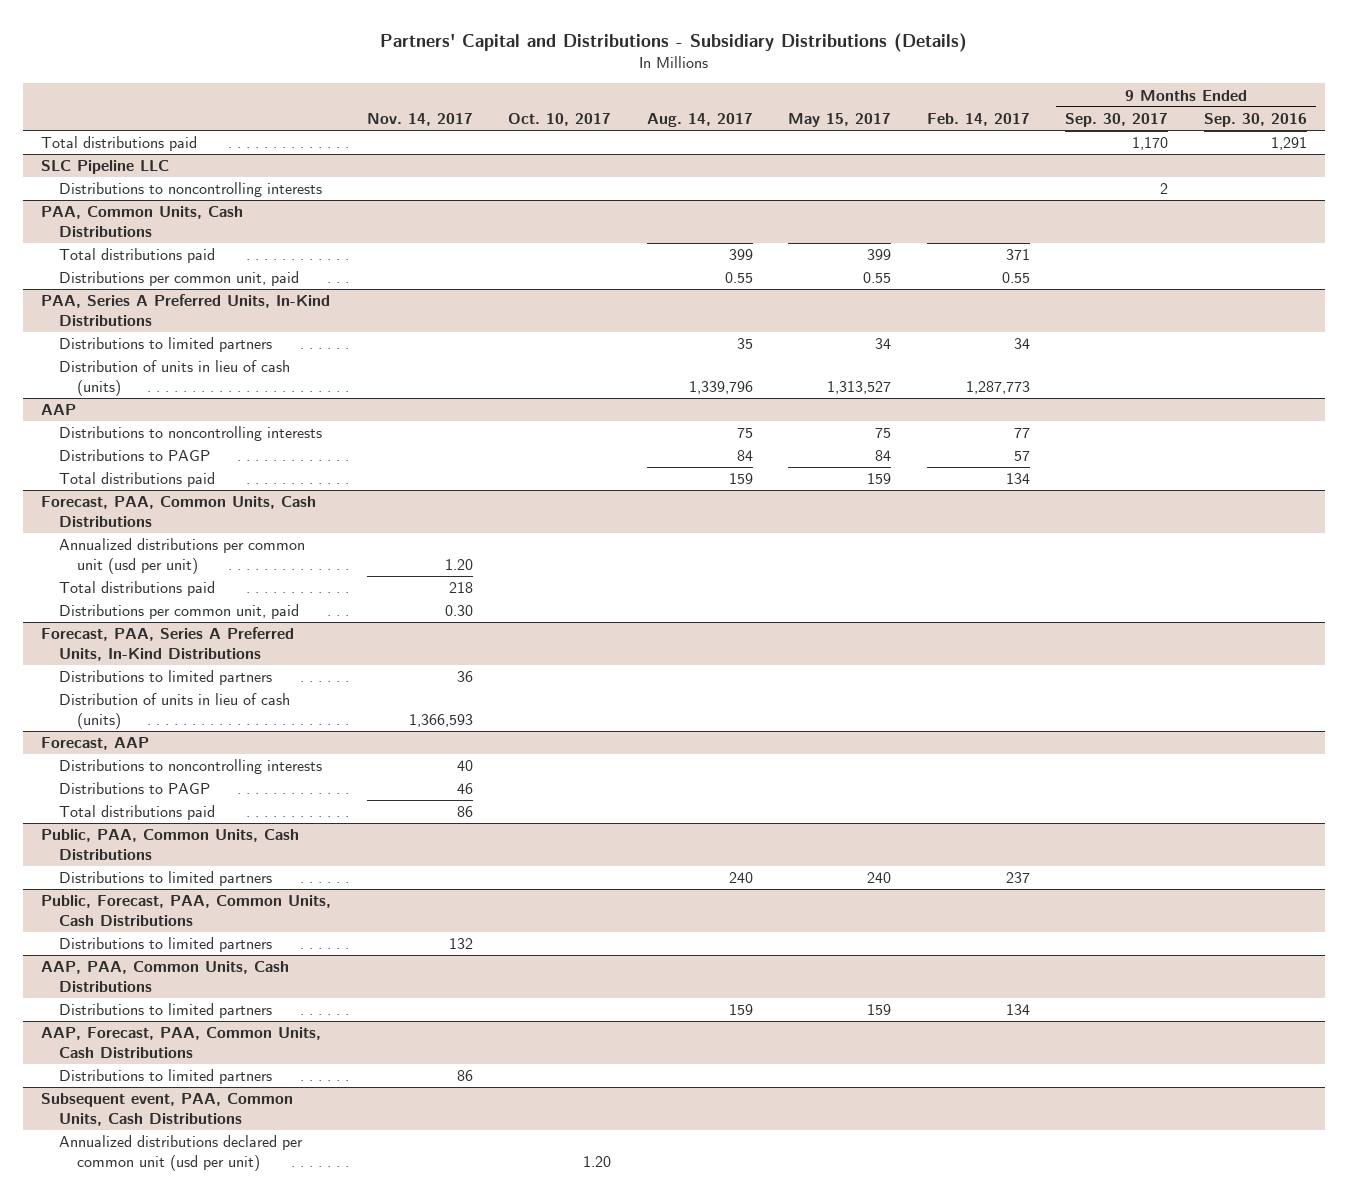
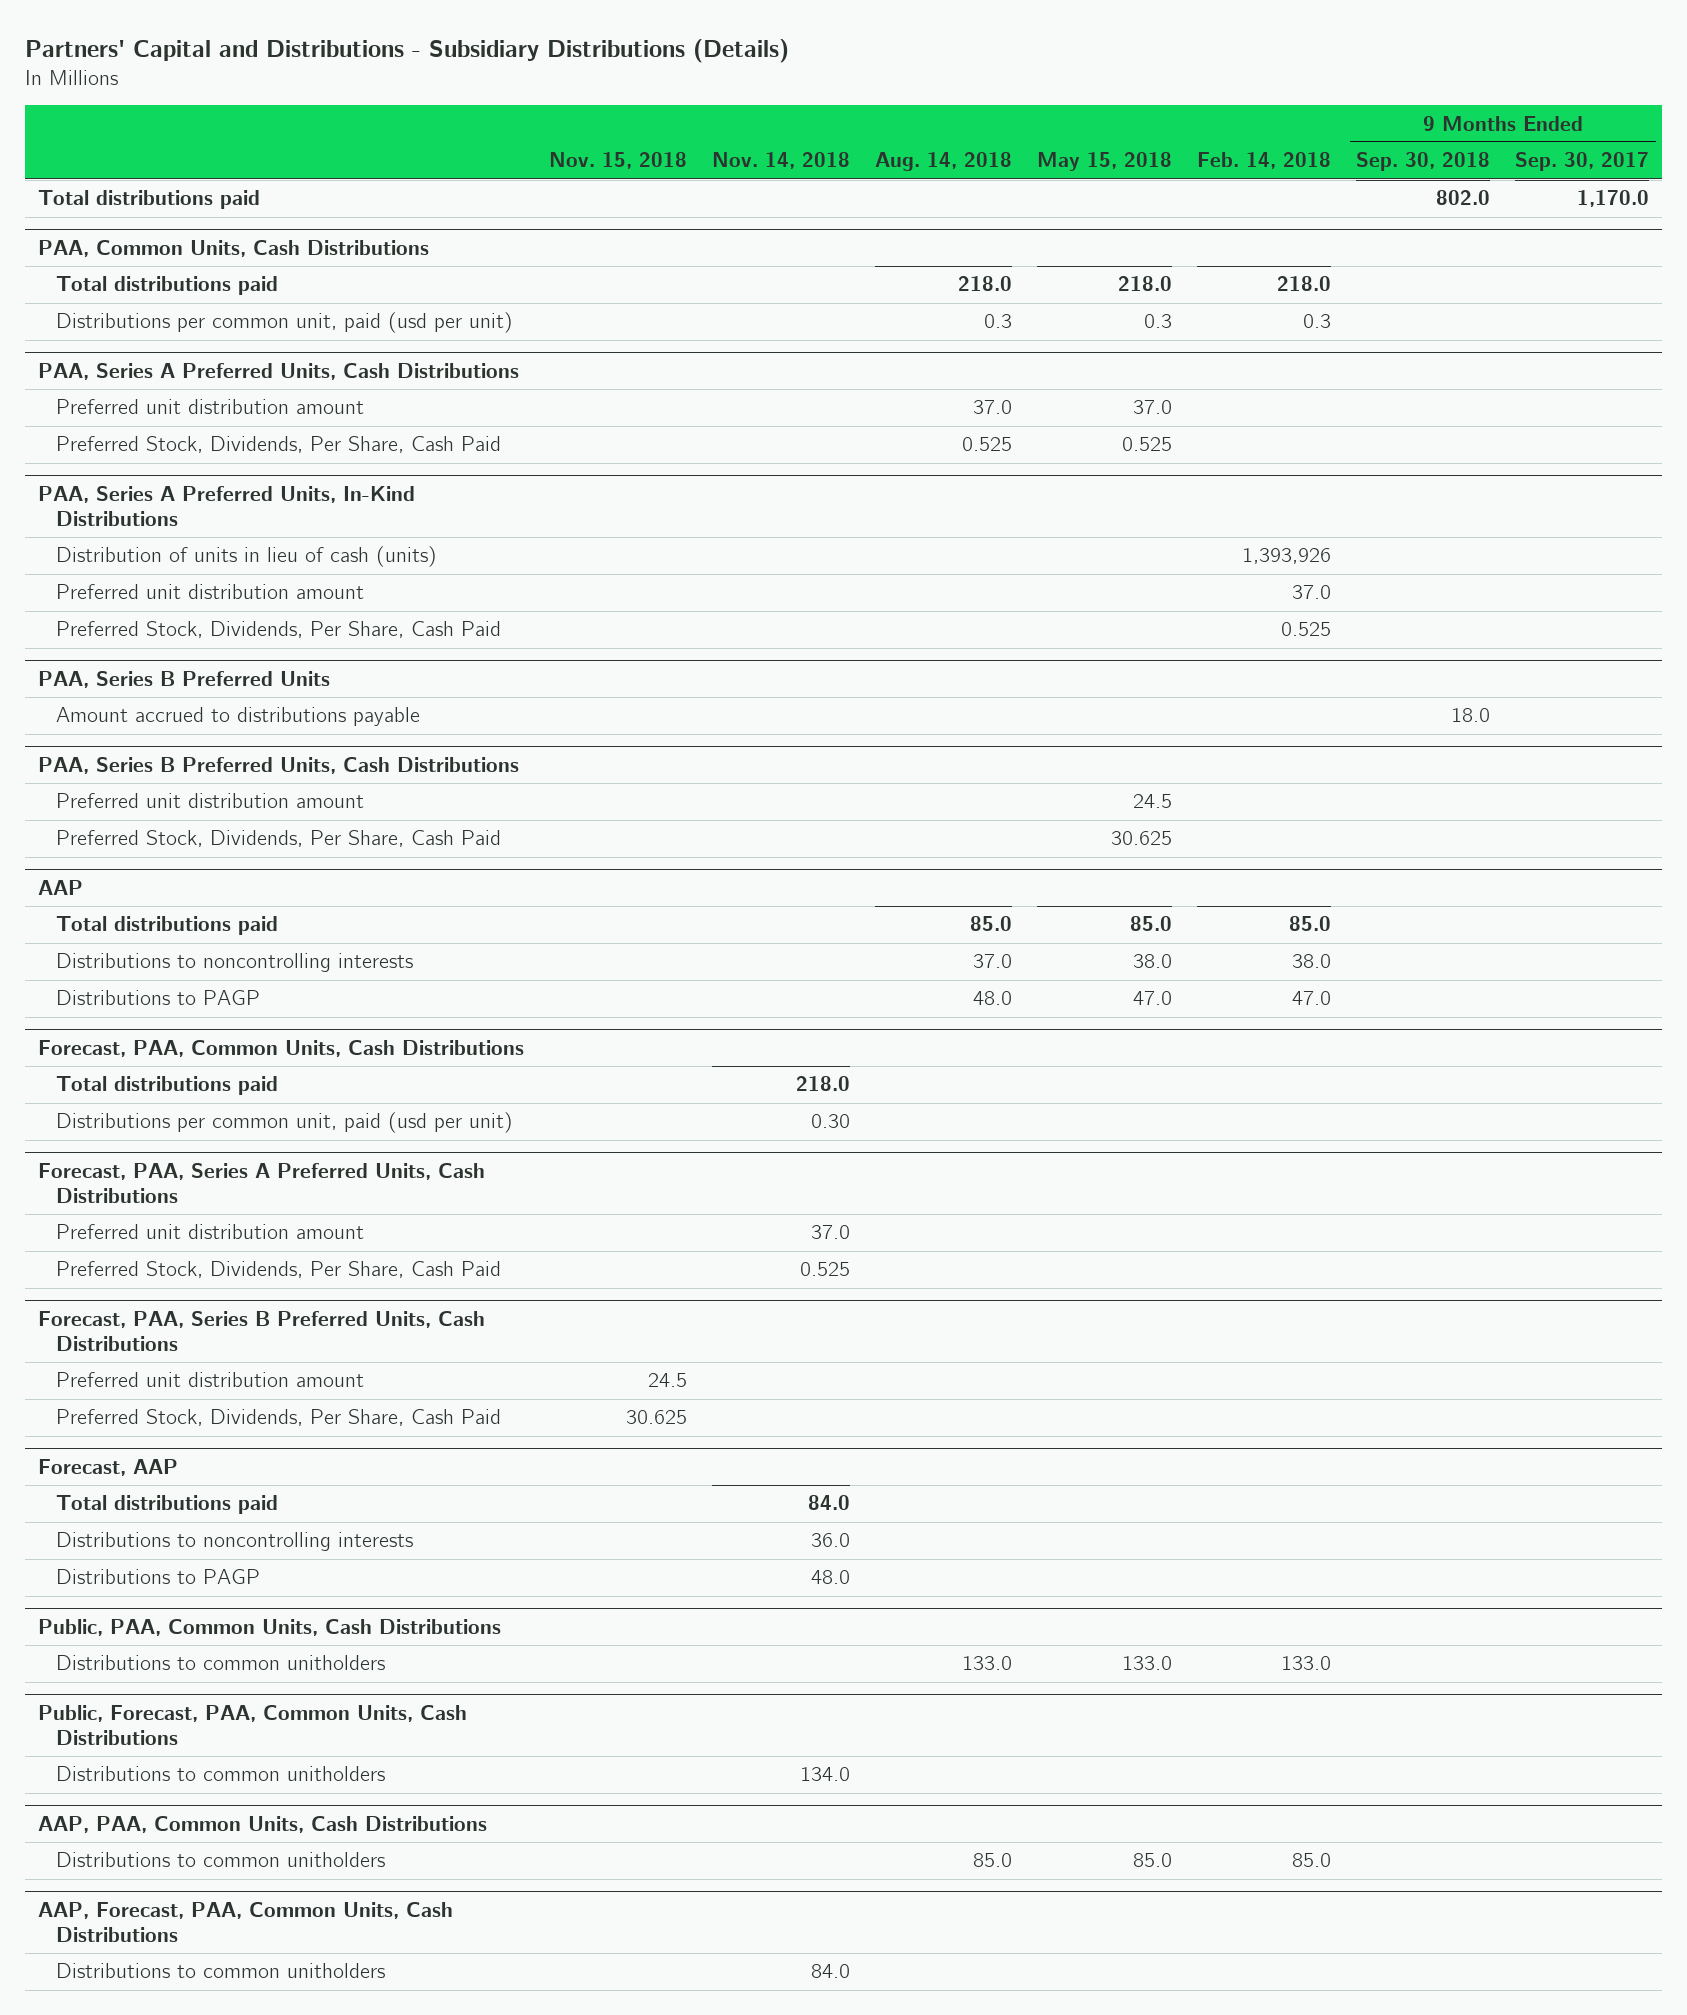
[366,112,473,126] Nov. 14, 2017 -> none
[508,112,612,126] Oct. 10, 2017 -> none
[646,112,753,127] Aug. 14, 2017 -> none
[788,112,892,127] May 15, 2017 -> none
[926,112,1030,126] Feb. 14, 2017 -> none
[1203,112,1307,127] Sep. 30, 2016 -> none
none -> [548,152,687,170] Nov. 15, 2018
none -> [711,152,850,170] Nov. 14, 2018
none -> [874,152,1012,172] Aug. 14, 2018
none -> [1037,152,1173,172] May 15, 2018
none -> [1197,152,1332,170] Feb. 14, 2018
none -> [1356,152,1491,172] Sep. 30, 2018
[41,160,170,175] SLC Pipeline LLC -> none
[58,182,322,198] Distributions to noncontrolling interests -> none
[1132,137,1169,151] 1,170 -> [1577,190,1650,208] 1,170.0
[58,271,299,287] Distributions per common unit, paid -> [55,312,513,334] Distributions per common unit, paid (usd per unit)
none -> [37,363,519,381] PAA, Series A Preferred Units, Cash Distributions
none -> [55,399,364,415] Preferred unit distribution amount
none -> [55,436,501,454] Preferred Stock, Dividends, Per Share, Cash Paid
[58,337,272,353] Distributions to limited partners -> none
none -> [55,584,364,600] Preferred unit distribution amount
none -> [55,621,501,639] Preferred Stock, Dividends, Per Share, Cash Paid
none -> [37,671,330,689] PAA, Series B Preferred Units
none -> [55,707,420,727] Amount accrued to distributions payable
none -> [37,757,519,775] PAA, Series B Preferred Units, Cash Distributions
none -> [55,793,364,809] Preferred unit distribution amount
none -> [55,830,501,848] Preferred Stock, Dividends, Per Share, Cash Paid
[58,472,215,488] Total distributions paid -> [55,916,278,936] Total distributions paid
[58,538,305,574] Annualized distributions per common unit (usd per unit) -> none
[58,670,272,686] Distributions to limited partners -> none
[58,693,290,729] Distribution of units in lieu of cash (units) -> none
[58,604,299,620] Distributions per common unit, paid -> [55,1112,513,1134] Distributions per common unit, paid (usd per unit)
[41,627,295,661] Forecast, PAA, Series A Preferred Units, In-Kind Distributions -> [37,1163,485,1204] Forecast, PAA, Series A Preferred Units, Cash Distributions
none -> [55,1224,364,1240] Preferred unit distribution amount
none -> [55,1261,501,1279] Preferred Stock, Dividends, Per Share, Cash Paid
none -> [37,1311,485,1352] Forecast, PAA, Series B Preferred Units, Cash Distributions
none -> [55,1372,364,1388] Preferred unit distribution amount
none -> [55,1409,501,1427] Preferred Stock, Dividends, Per Share, Cash Paid
[58,805,215,821] Total distributions paid -> [55,1495,278,1515] Total distributions paid
[58,871,272,887] Distributions to limited partners -> [55,1655,385,1671] Distributions to common unitholders
[58,937,272,953] Distributions to limited partners -> [55,1766,385,1782] Distributions to common unitholders
[58,1003,272,1019] Distributions to limited partners -> [55,1852,385,1868] Distributions to common unitholders
[41,1093,294,1126] Subsequent event, PAA, Common Units, Cash Distributions -> none
[58,1135,303,1171] Annualized distributions declared per common unit (usd per unit) -> none
[58,1069,272,1085] Distributions to limited partners -> [55,1963,385,1979] Distributions to common unitholders

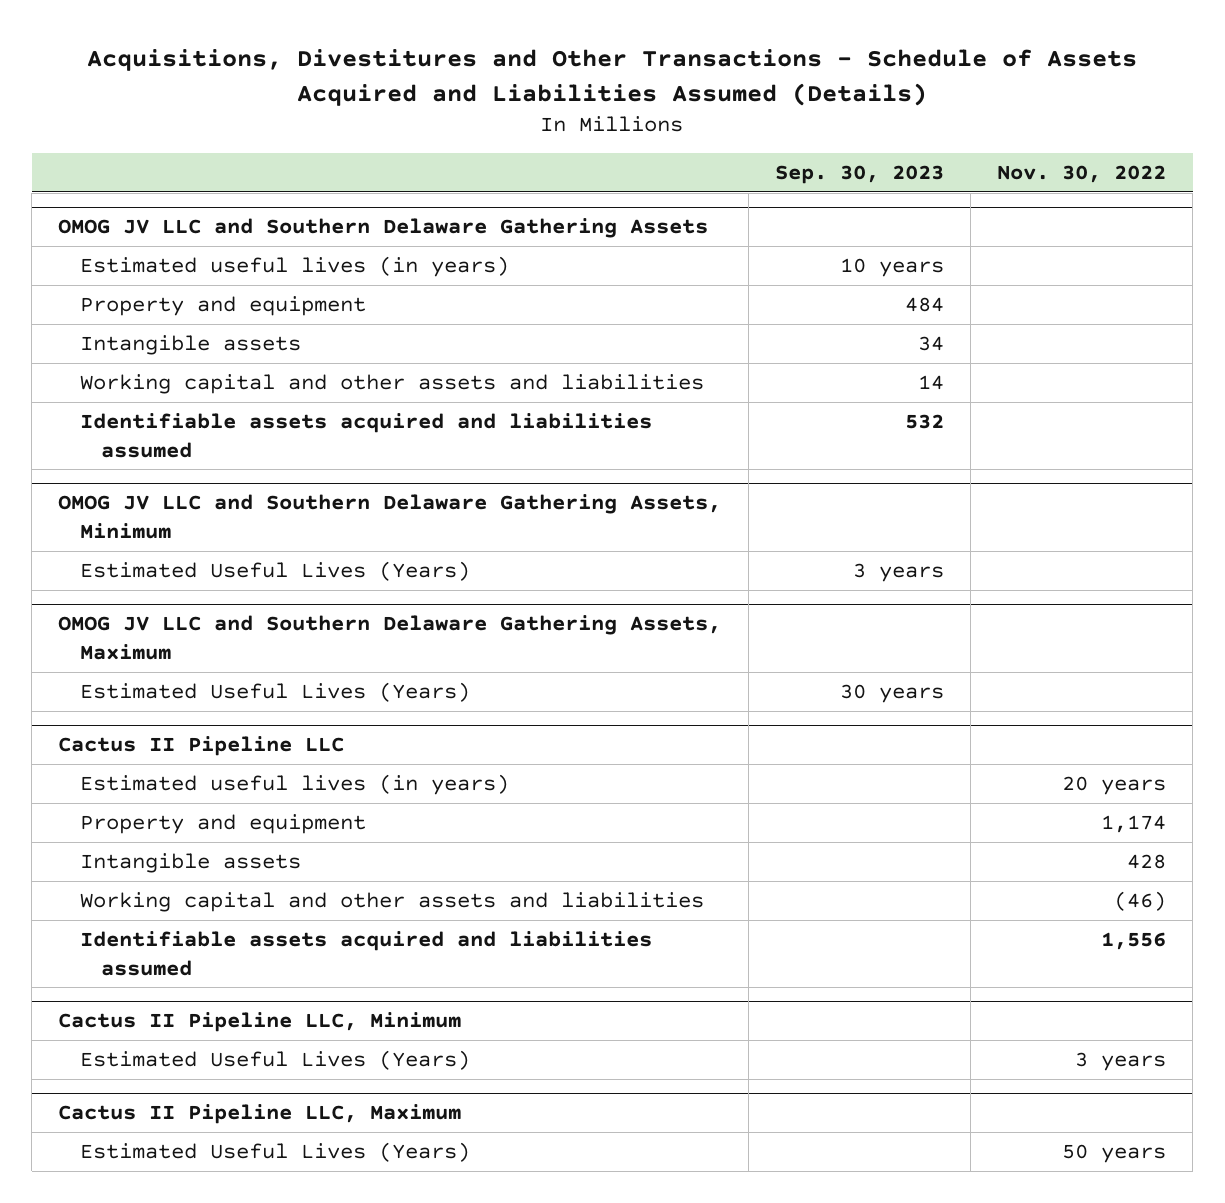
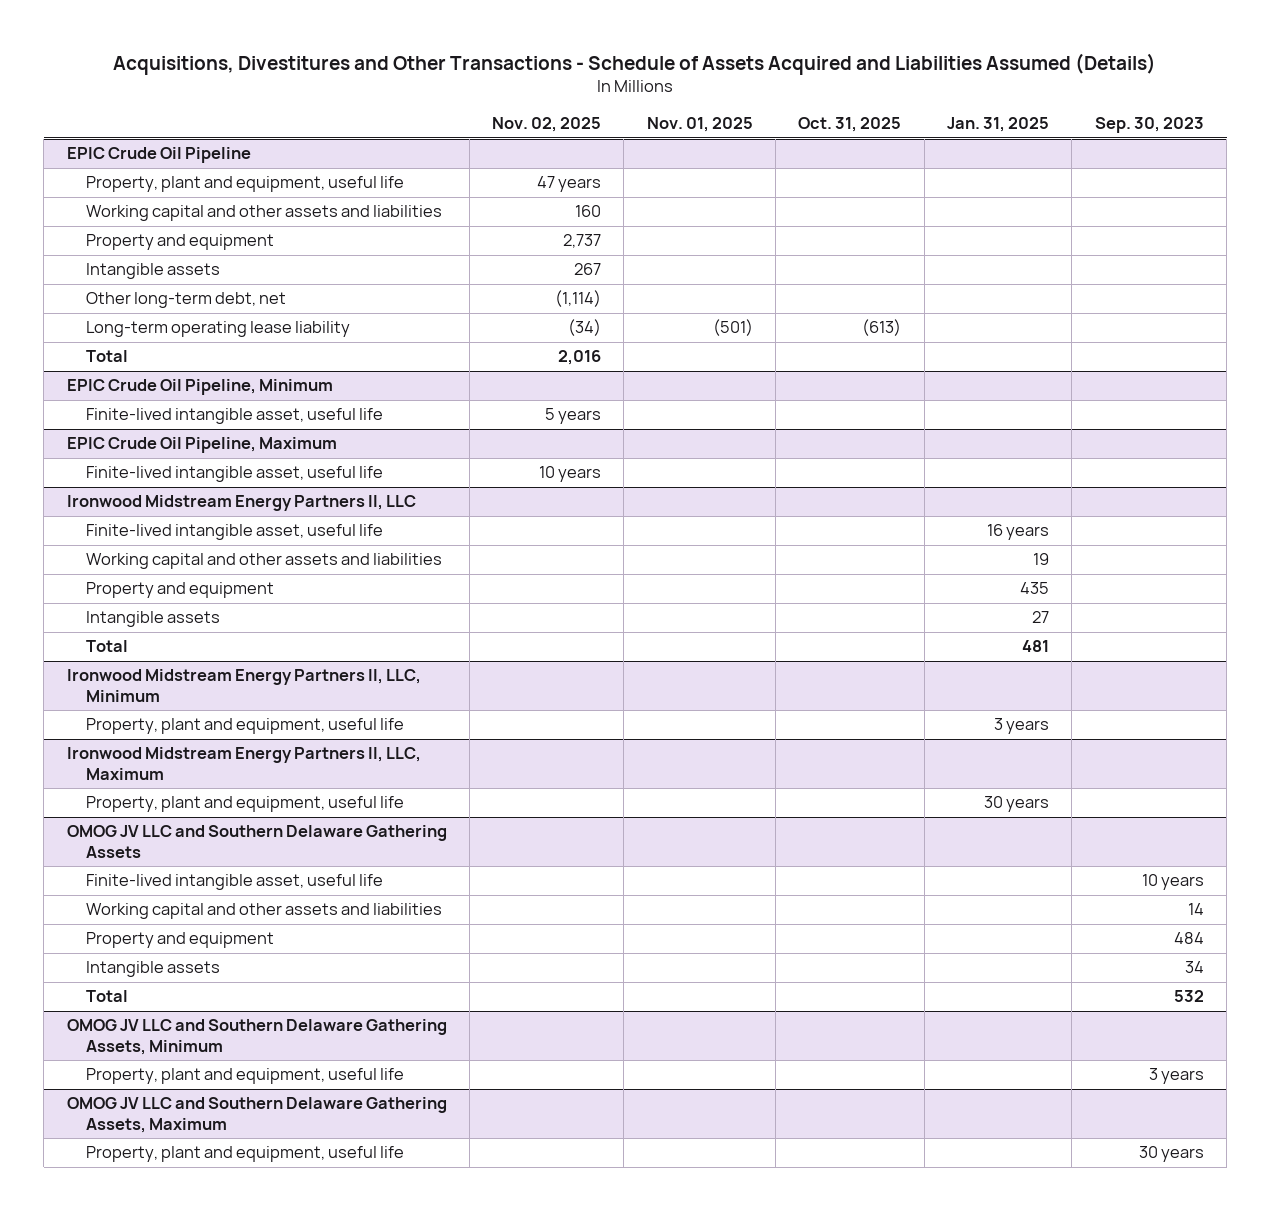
[997,165,1167,184] Nov. 30, 2022 -> none
none -> [492,117,602,133] Nov. 02, 2025
none -> [646,117,753,133] Nov. 01, 2025
none -> [798,117,902,133] Oct. 31, 2025
none -> [947,117,1050,133] Jan. 31, 2025
none -> [66,147,251,164] EPIC Crude Oil Pipeline
none -> [86,176,405,193] Property, plant and equipment, useful life
none -> [86,205,443,222] Working capital and other assets and liabilities
none -> [86,234,275,251] Property and equipment
none -> [86,263,221,280] Intangible assets
none -> [86,292,287,309] Other long-term debt, net
none -> [86,321,351,338] Long-term operating lease liability
none -> [86,350,129,363] Total
none -> [66,379,333,396] EPIC Crude Oil Pipeline, Minimum
none -> [86,408,384,425] Finite-lived intangible asset, useful life
none -> [66,437,337,454] EPIC Crude Oil Pipeline, Maximum
none -> [86,466,384,483] Finite-lived intangible asset, useful life
none -> [66,495,416,512] Ironwood Midstream Energy Partners II, LLC
none -> [86,524,384,541] Finite-lived intangible asset, useful life
none -> [86,553,443,570] Working capital and other assets and liabilities
none -> [86,582,275,599] Property and equipment
none -> [86,611,221,628] Intangible assets
none -> [86,640,129,653] Total
none -> [66,669,421,702] Ironwood Midstream Energy Partners II, LLC, Minimum
none -> [86,718,405,735] Property, plant and equipment, useful life
none -> [66,747,421,780] Ironwood Midstream Energy Partners II, LLC, Maximum
none -> [86,796,405,813] Property, plant and equipment, useful life
[79,255,509,277] Estimated useful lives (in years) -> [86,874,384,891] Finite-lived intangible asset, useful life
[79,373,704,394] Working capital and other assets and liabilities -> [86,903,443,920] Working capital and other assets and liabilities
[79,412,652,458] Identifiable assets acquired and liabilities assumed -> [86,990,129,1003] Total
[79,560,470,581] Estimated Useful Lives (Years) -> [86,1068,405,1085] Property, plant and equipment, useful life
[58,736,345,757] Cactus II Pipeline LLC -> none
[79,773,509,795] Estimated useful lives (in years) -> none
[79,813,366,834] Property and equipment -> none
[79,852,301,873] Intangible assets -> none
[79,891,704,912] Working capital and other assets and liabilities -> none
[79,930,652,976] Identifiable assets acquired and liabilities assumed -> none
[58,1012,462,1033] Cactus II Pipeline LLC, Minimum -> none
[79,1049,470,1070] Estimated Useful Lives (Years) -> none
[58,1104,462,1125] Cactus II Pipeline LLC, Maximum -> none
[79,1141,470,1162] Estimated Useful Lives (Years) -> none
[79,681,470,702] Estimated Useful Lives (Years) -> [86,1146,405,1163] Property, plant and equipment, useful life

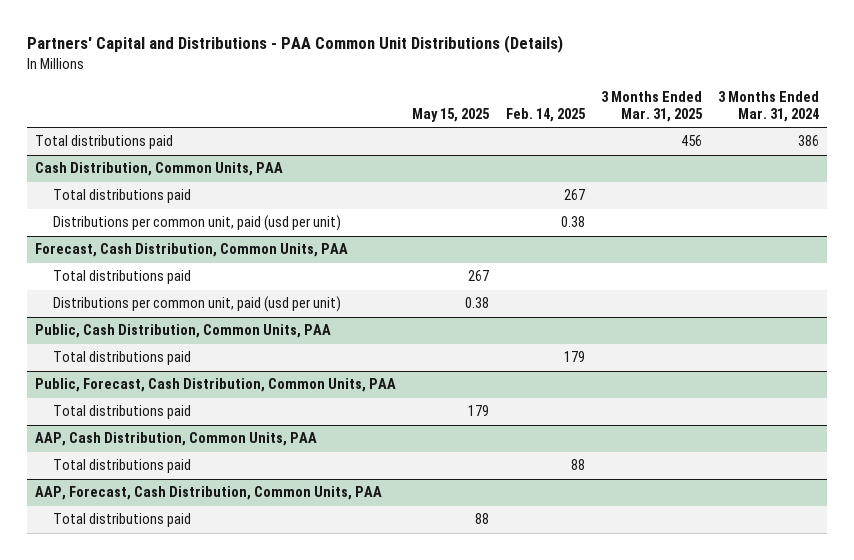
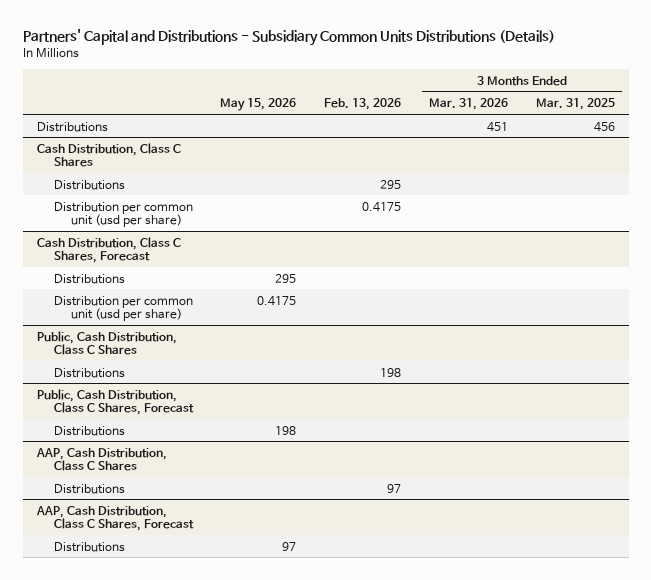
[27,35,564,54] Partners' Capital and Distributions - PAA Common Unit Distributions (Details) -> [22,29,555,47] Partners' Capital and Distributions - Subsidiary Common Units Distributions (Details)
[412,108,491,123] May 15, 2025 -> none
[505,108,586,123] Feb. 14, 2025 -> none
[718,90,820,123] 3 Months Ended Mar. 31, 2024 -> none
none -> [220,98,297,112] May 15, 2026
none -> [324,98,402,111] Feb. 13, 2026
none -> [428,98,508,111] Mar. 31, 2026
[35,162,284,177] Cash Distribution, Common Units, PAA -> none
[52,189,191,204] Total distributions paid -> none
[52,215,341,232] Distributions per common unit, paid (usd per unit) -> none
[35,243,349,258] Forecast, Cash Distribution, Common Units, PAA -> none
[52,270,191,285] Total distributions paid -> none
[52,296,341,313] Distributions per common unit, paid (usd per unit) -> none
[35,324,332,339] Public, Cash Distribution, Common Units, PAA -> none
[52,351,191,366] Total distributions paid -> none
[35,378,397,393] Public, Forecast, Cash Distribution, Common Units, PAA -> none
[52,405,191,420] Total distributions paid -> none
[35,432,318,447] AAP, Cash Distribution, Common Units, PAA -> none
[52,459,191,474] Total distributions paid -> none
[35,486,383,501] AAP, Forecast, Cash Distribution, Common Units, PAA -> none
[52,513,191,528] Total distributions paid -> none
[35,135,174,150] Total distributions paid -> [36,121,108,132] Distributions
none -> [36,142,181,168] Cash Distribution, Class C Shares
none -> [53,179,125,190] Distributions
none -> [53,201,193,228] Distribution per common unit (usd per share)
none -> [36,236,181,264] Cash Distribution, Class C Shares, Forecast
none -> [53,273,125,284] Distributions
none -> [53,295,193,322] Distribution per common unit (usd per share)
none -> [36,330,177,356] Public, Cash Distribution, Class C Shares
none -> [53,367,125,378] Distributions
none -> [36,388,194,416] Public, Cash Distribution, Class C Shares, Forecast
none -> [53,425,125,436] Distributions
none -> [35,447,167,472] AAP, Cash Distribution, Class C Shares
none -> [53,483,125,494] Distributions
none -> [35,505,194,532] AAP, Cash Distribution, Class C Shares, Forecast
none -> [53,541,125,552] Distributions

